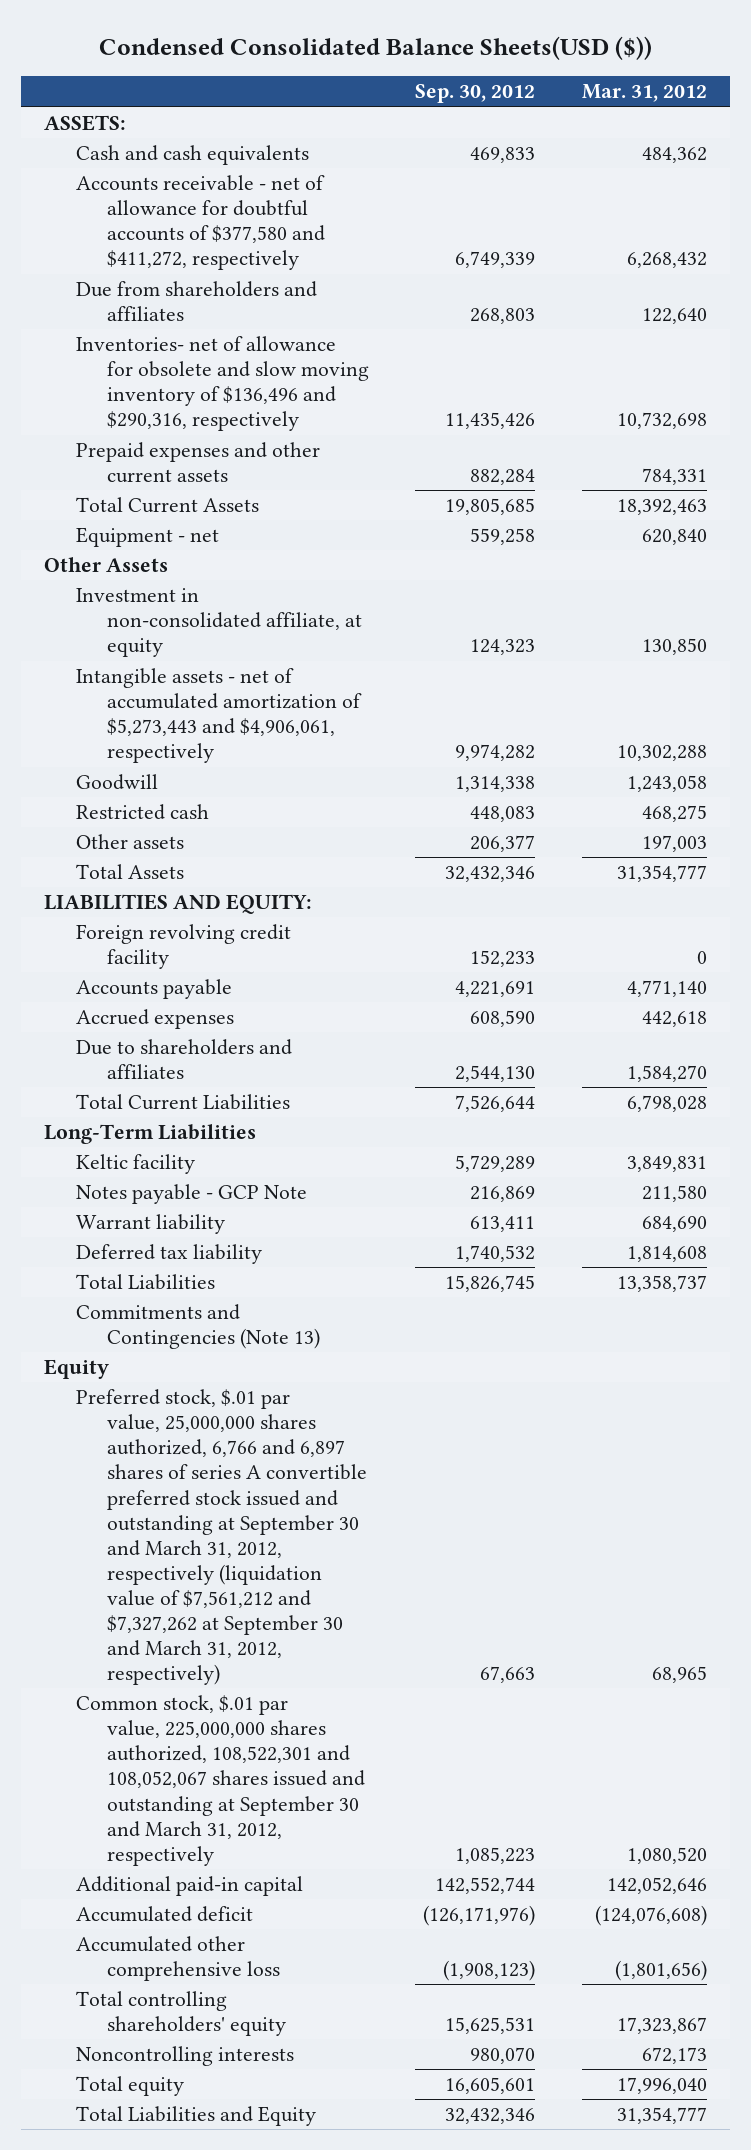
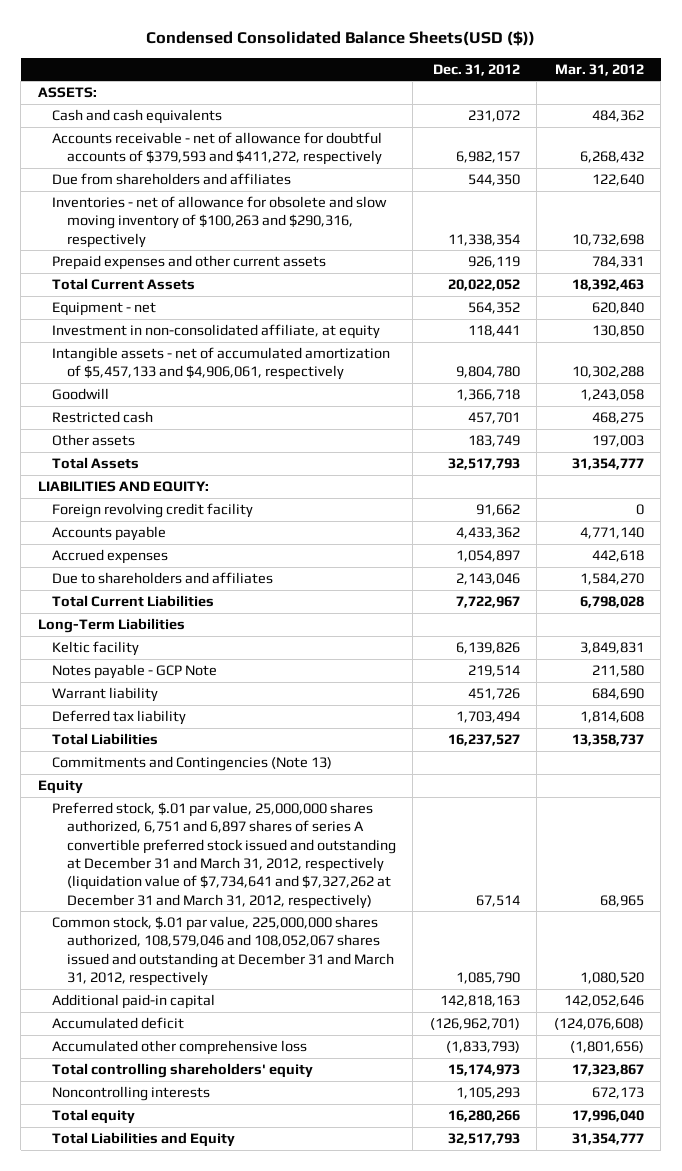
[415,84,536,104] Sep. 30, 2012 -> none
none -> [432,63,520,76] Dec. 31, 2012
[75,175,325,271] Accounts receivable - net of allowance for doubtful accounts of $377,580 and $411,272, respectively -> [52,132,383,166] Accounts receivable - net of allowance for doubtful accounts of $379,593 and $411,272, respectively
[75,336,369,432] Inventories- net of allowance for obsolete and slow moving inventory of $136,496 and $290,316, respectively -> [52,196,388,248] Inventories - net of allowance for obsolete and slow moving inventory of $100,263 and $290,316, respectively
[44,557,169,573] Other Assets -> none
[75,668,362,764] Intangible assets - net of accumulated amortization of $5,273,443 and $4,906,061, respectively -> [52,347,391,381] Intangible assets - net of accumulated amortization of $5,457,133 and $4,906,061, respectively
[75,1389,367,1686] Preferred stock, $.01 par value, 25,000,000 shares authorized, 6,766 and 6,897 shares of series A convertible preferred stock issued and outstanding at September 30 and March 31, 2012, respectively (liquidation value of $7,561,212 and $7,327,262 at September 30 and March 31, 2012, respectively) -> [52,802,396,909] Preferred stock, $.01 par value, 25,000,000 shares authorized, 6,751 and 6,897 shares of series A convertible preferred stock issued and outstanding at December 31 and March 31, 2012, respectively (liquidation value of $7,734,641 and $7,327,262 at December 31 and March 31, 2012, respectively)
[75,1695,365,1866] Common stock, $.01 par value, 225,000,000 shares authorized, 108,522,301 and 108,052,067 shares issued and outstanding at September 30 and March 31, 2012, respectively -> [52,916,394,986] Common stock, $.01 par value, 225,000,000 shares authorized, 108,579,046 and 108,052,067 shares issued and outstanding at December 31 and March 31, 2012, respectively

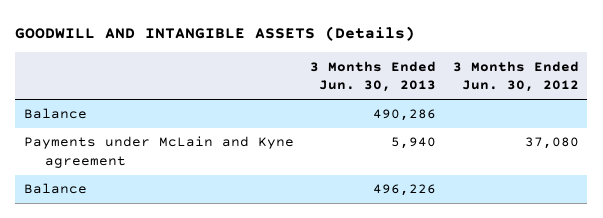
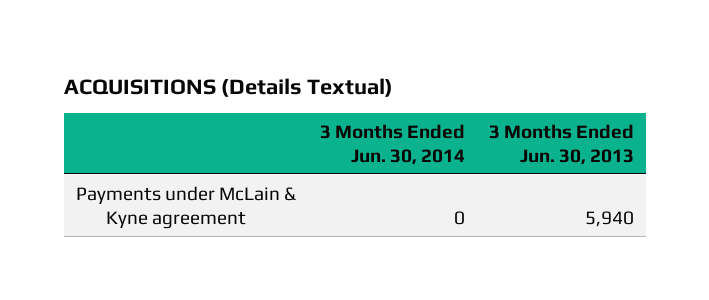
[15,25,416,41] GOODWILL AND INTANGIBLE ASSETS (Details) -> [63,77,393,97] ACQUISITIONS (Details Textual)
[452,60,579,93] 3 Months Ended Jun. 30, 2012 -> none
none -> [319,123,465,165] 3 Months Ended Jun. 30, 2014
[23,108,87,120] Balance -> none
[23,183,87,195] Balance -> none
[23,136,294,169] Payments under McLain and Kyne agreement -> [75,185,296,229] Payments under McLain & Kyne agreement

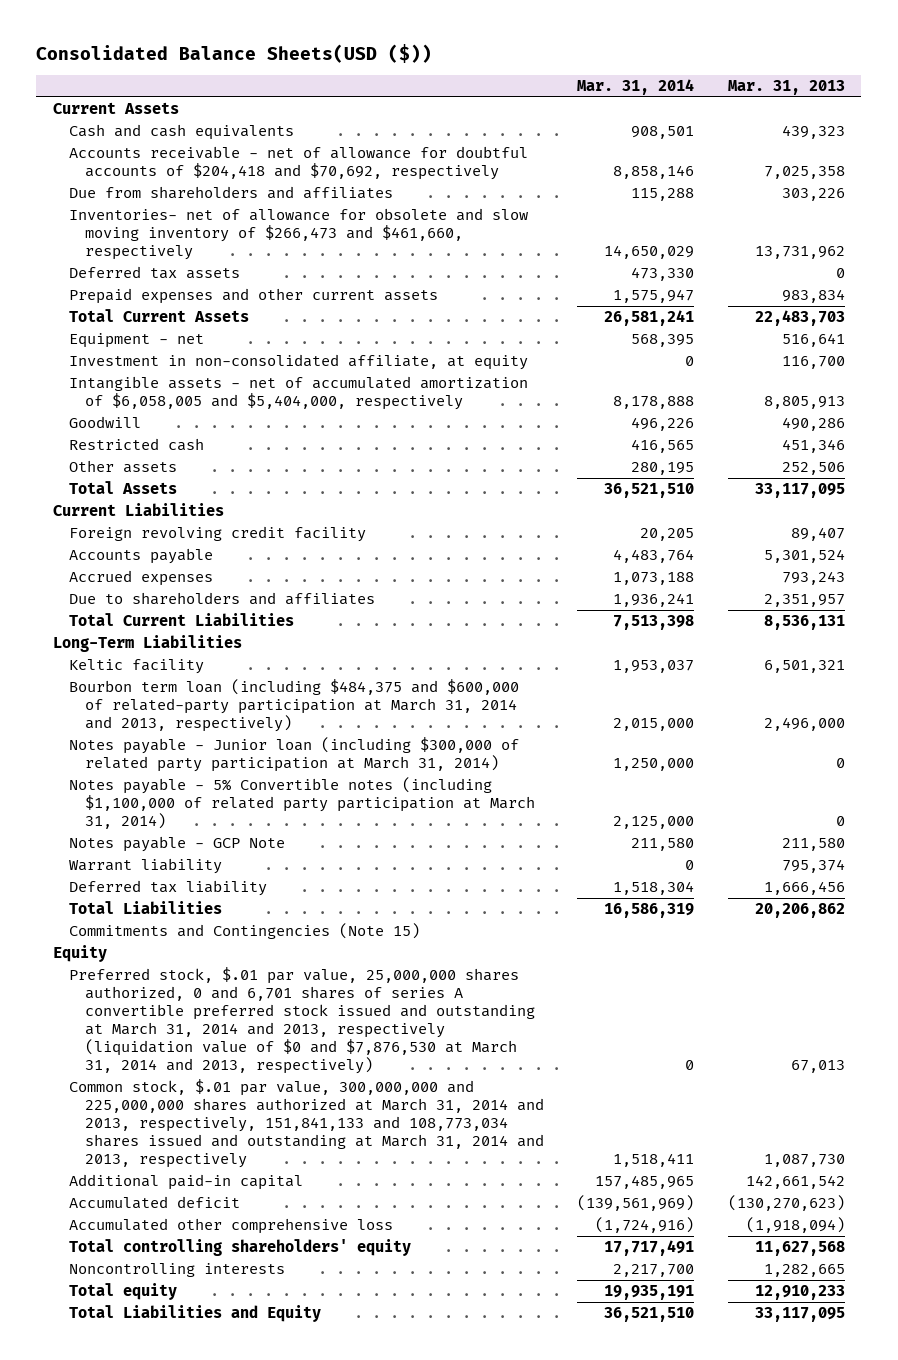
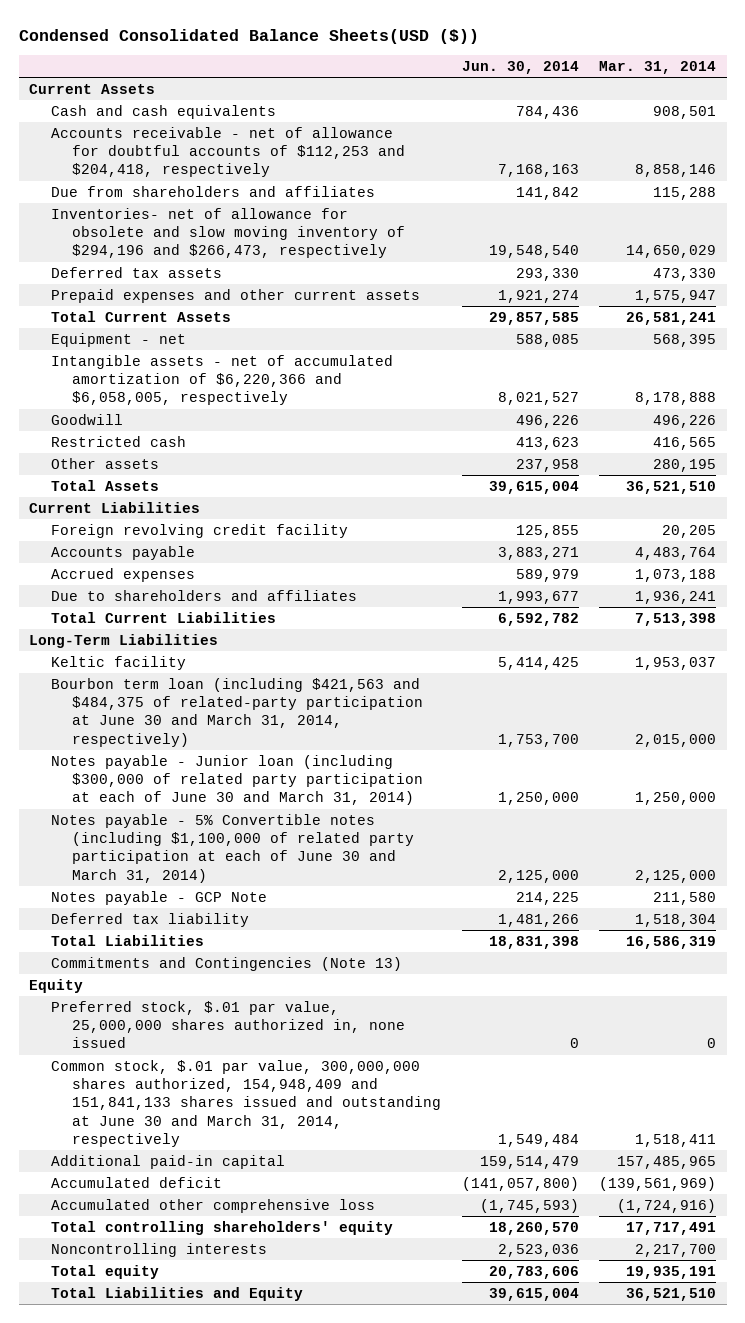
[36,43,433,63] Consolidated Balance Sheets(USD ($)) -> [18,28,479,44] Condensed Consolidated Balance Sheets(USD ($))
[727,79,845,95] Mar. 31, 2013 -> none
none -> [461,60,579,74] Jun. 30, 2014
[69,146,529,181] Accounts receivable - net of allowance for doubtful accounts of $204,418 and $70,692, respectively -> [50,126,406,178] Accounts receivable - net of allowance for doubtful accounts of $112,253 and $204,418, respectively
[69,208,529,261] Inventories- net of allowance for obsolete and slow moving inventory of $266,473 and $461,660, respectively -> [50,207,406,259] Inventories- net of allowance for obsolete and slow moving inventory of $294,196 and $266,473, respectively
[69,354,529,371] Investment in non-consolidated affiliate, at equity -> none
[69,376,529,411] Intangible assets - net of accumulated amortization of $6,058,005 and $5,404,000, respectively -> [50,354,393,406] Intangible assets - net of accumulated amortization of $6,220,366 and $6,058,005, respectively
[69,679,520,733] Bourbon term loan (including $484,375 and $600,000 of related-party participation at March 31, 2014 and 2013, respectively) -> [50,677,424,747] Bourbon term loan (including $421,563 and $484,375 of related-party participation at June 30 and March 31, 2014, respectively)
[69,737,520,773] Notes payable - Junior loan (including $300,000 of related party participation at March 31, 2014) -> [50,754,424,806] Notes payable - Junior loan (including $300,000 of related party participation at each of June 30 and March 31, 2014)
[69,777,536,830] Notes payable - 5% Convertible notes (including $1,100,000 of related party participation at March 31, 2014) -> [50,813,415,883] Notes payable - 5% Convertible notes (including $1,100,000 of related party participation at each of June 30 and March 31, 2014)
[69,858,223,875] Warrant liability -> none
[69,923,421,940] Commitments and Contingencies (Note 15) -> [50,956,402,971] Commitments and Contingencies (Note 13)
[69,967,536,1075] Preferred stock, $.01 par value, 25,000,000 shares authorized, 0 and 6,701 shares of series A convertible preferred stock issued and outstanding at March 31, 2014 and 2013, respectively (liquidation value of $0 and $7,876,530 at March 31, 2014 and 2013, respectively) -> [50,1000,406,1049] Preferred stock, $.01 par value, 25,000,000 shares authorized in, none issued
[69,1079,545,1169] Common stock, $.01 par value, 300,000,000 and 225,000,000 shares authorized at March 31, 2014 and 2013, respectively, 151,841,133 and 108,773,034 shares issued and outstanding at March 31, 2014 and 2013, respectively -> [50,1059,442,1148] Common stock, $.01 par value, 300,000,000 shares authorized, 154,948,409 and 151,841,133 shares issued and outstanding at June 30 and March 31, 2014, respectively

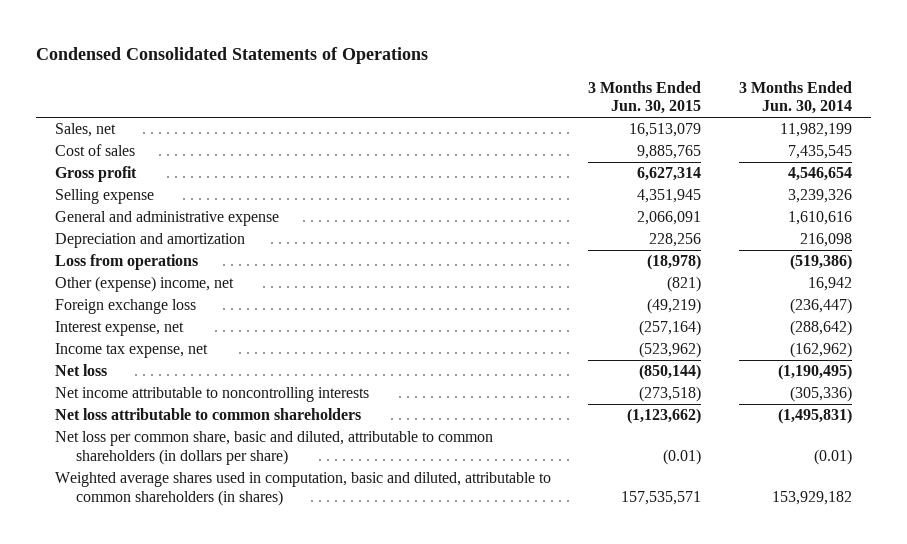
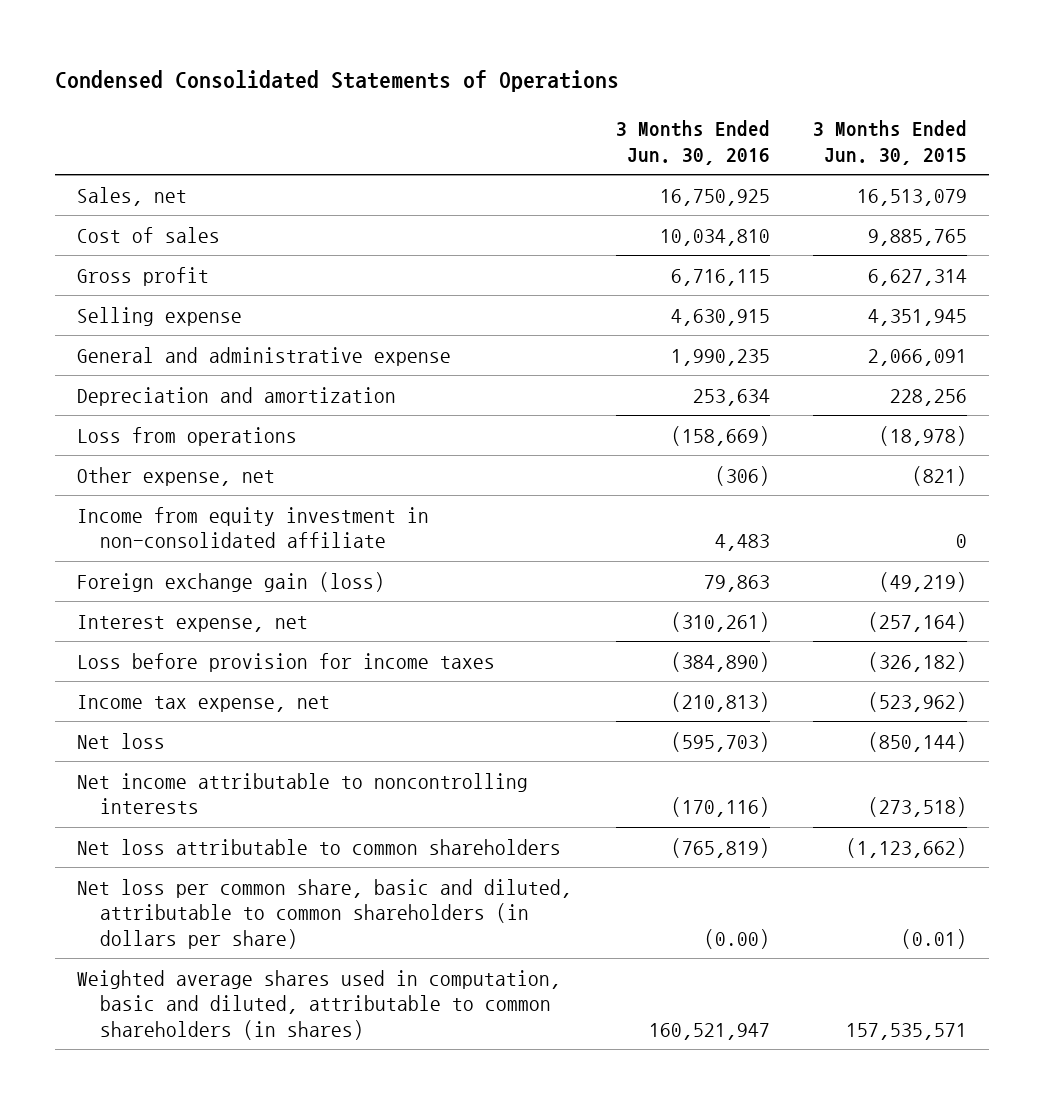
[739,80,853,114] 3 Months Ended Jun. 30, 2014 -> none
none -> [615,120,770,165] 3 Months Ended Jun. 30, 2016
[54,276,234,293] Other (expense) income, net -> [76,466,275,486] Other expense, net
none -> [76,506,429,549] Income from equity investment in non-consolidated affiliate
[54,299,196,315] Foreign exchange loss -> [76,571,385,592] Foreign exchange gain (loss)
none -> [76,652,495,672] Loss before provision for income taxes

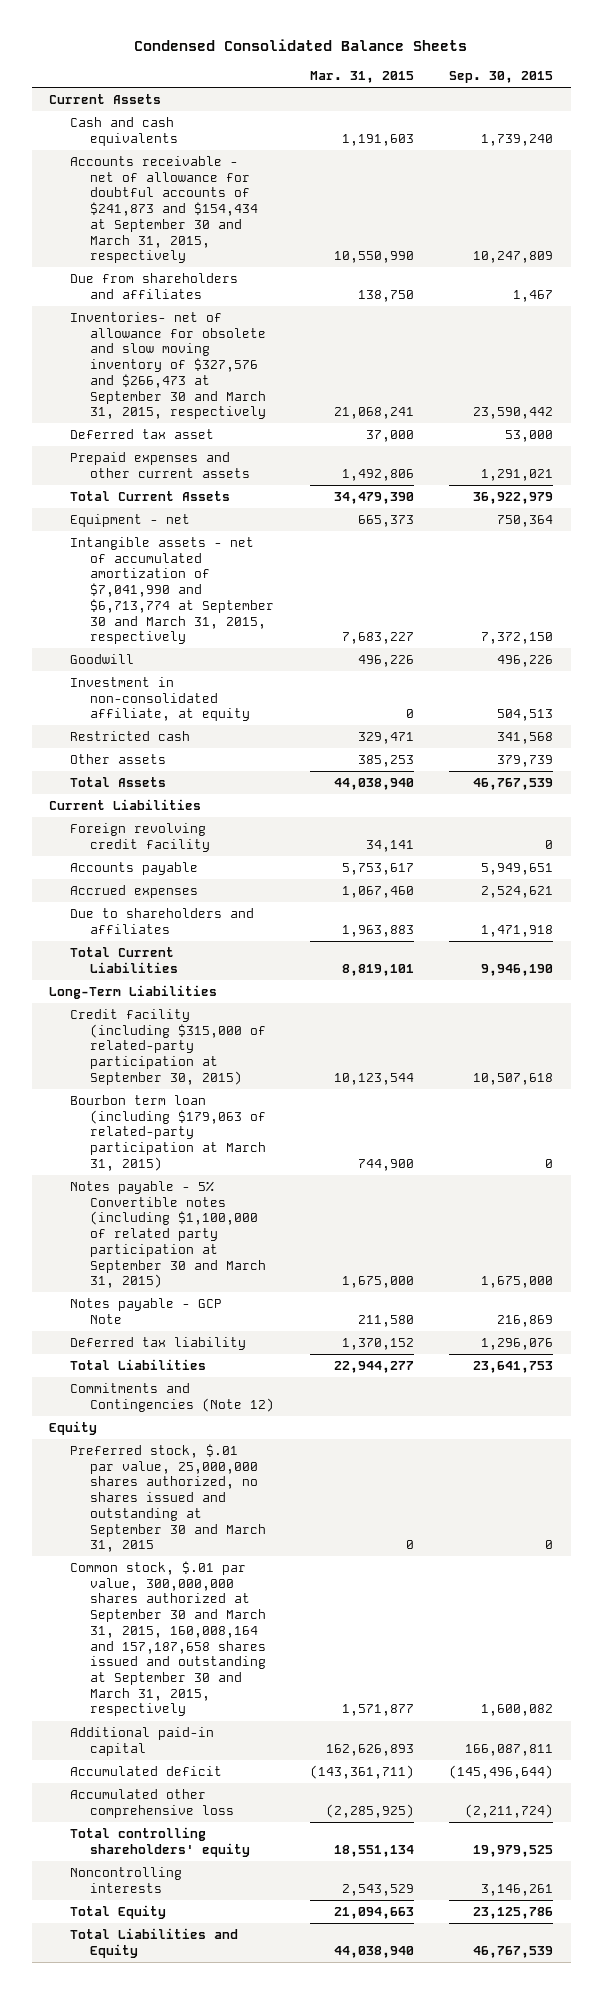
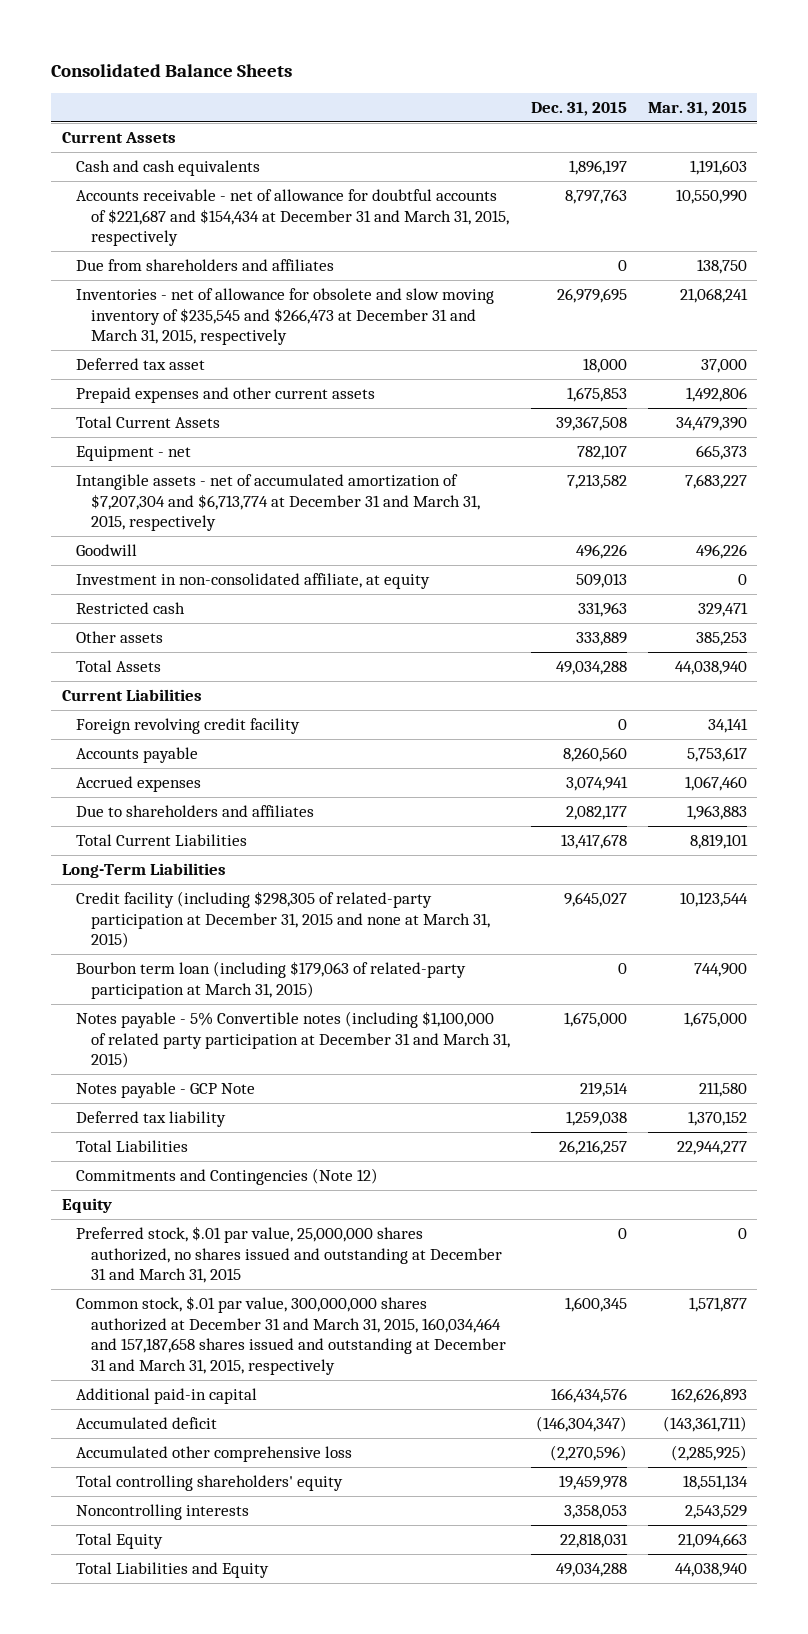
[134,39,468,52] Condensed Consolidated Balance Sheets -> [51,63,293,77] Consolidated Balance Sheets
[449,71,554,84] Sep. 30, 2015 -> none
none -> [530,102,627,117] Dec. 31, 2015
[69,155,259,264] Accounts receivable - net of allowance for doubtful accounts of $241,873 and $154,434 at September 30 and March 31, 2015, respectively -> [76,189,510,247] Accounts receivable - net of allowance for doubtful accounts of $221,687 and $154,434 at December 31 and March 31, 2015, respectively
[69,311,267,420] Inventories- net of allowance for obsolete and slow moving inventory of $327,576 and $266,473 at September 30 and March 31, 2015, respectively -> [76,288,495,346] Inventories - net of allowance for obsolete and slow moving inventory of $235,545 and $266,473 at December 31 and March 31, 2015, respectively
[69,536,275,645] Intangible assets - net of accumulated amortization of $7,041,990 and $6,713,774 at September 30 and March 31, 2015, respectively -> [76,474,481,532] Intangible assets - net of accumulated amortization of $7,207,304 and $6,713,774 at December 31 and March 31, 2015, respectively
[69,1008,267,1085] Credit facility (including $315,000 of related-party participation at September 30, 2015) -> [76,891,491,949] Credit facility (including $298,305 of related-party participation at December 31, 2015 and none at March 31, 2015)
[69,1180,267,1289] Notes payable - 5% Convertible notes (including $1,100,000 of related party participation at September 30 and March 31, 2015) -> [76,1011,511,1069] Notes payable - 5% Convertible notes (including $1,100,000 of related party participation at December 31 and March 31, 2015)
[69,1443,267,1553] Preferred stock, $.01 par value, 25,000,000 shares authorized, no shares issued and outstanding at September 30 and March 31, 2015 -> [76,1226,503,1284] Preferred stock, $.01 par value, 25,000,000 shares authorized, no shares issued and outstanding at December 31 and March 31, 2015
[69,1560,267,1717] Common stock, $.01 par value, 300,000,000 shares authorized at September 30 and March 31, 2015, 160,008,164 and 157,187,658 shares issued and outstanding at September 30 and March 31, 2015, respectively -> [76,1296,507,1375] Common stock, $.01 par value, 300,000,000 shares authorized at December 31 and March 31, 2015, 160,034,464 and 157,187,658 shares issued and outstanding at December 31 and March 31, 2015, respectively

